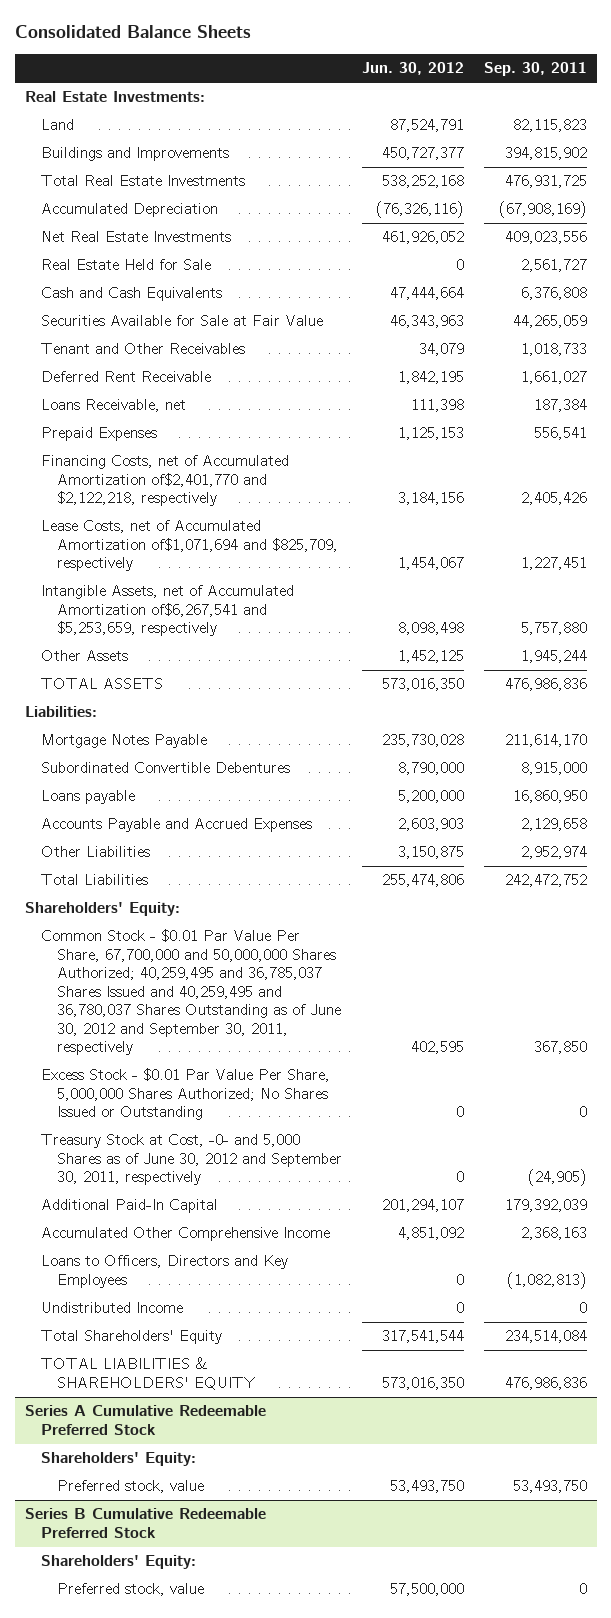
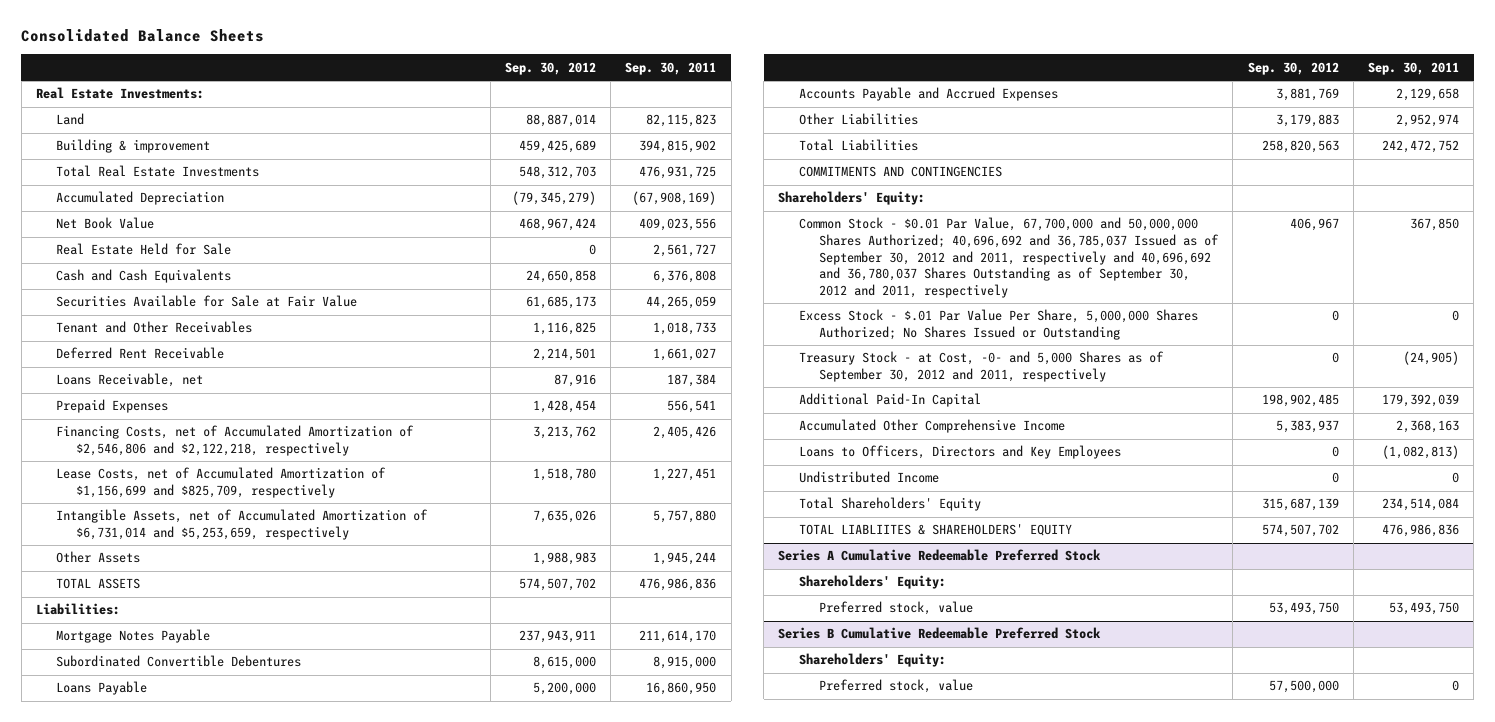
[361,62,464,76] Jun. 30, 2012 -> none
none -> [504,61,596,75] Sep. 30, 2012
[40,147,229,162] Buildings and Improvements -> [56,139,211,154] Building & improvement
[40,231,231,243] Net Real Estate Investments -> [56,217,155,230] Net Book Value
[40,455,289,507] Financing Costs, net of Accumulated Amortization of$2,401,770 and $2,122,218, respectively -> [56,425,415,457] Financing Costs, net of Accumulated Amortization of $2,546,806 and $2,122,218, respectively
[40,520,338,572] Lease Costs, net of Accumulated Amortization of$1,071,694 and $825,709, respectively -> [56,467,387,499] Lease Costs, net of Accumulated Amortization of $1,156,699 and $825,709, respectively
[40,585,294,637] Intangible Assets, net of Accumulated Amortization of$6,267,541 and $5,253,659, respectively -> [56,509,429,541] Intangible Assets, net of Accumulated Amortization of $6,731,014 and $5,253,659, respectively
[40,790,135,805] Loans payable -> [56,681,148,696] Loans Payable
none -> [798,166,1002,178] COMMITMENTS AND CONTINGENCIES
[40,929,341,1056] Common Stock - $0.01 Par Value Per Share, 67,700,000 and 50,000,000 Shares Authorized; 40,259,495 and 36,785,037 Shares Issued and 40,259,495 and 36,780,037 Shares Outstanding as of June 30, 2012 and September 30, 2011, respectively -> [798,217,1219,299] Common Stock - $0.01 Par Value, 67,700,000 and 50,000,000 Shares Authorized; 40,696,692 and 36,785,037 Issued as of September 30, 2012 and 2011, respectively and 40,696,692 and 36,780,037 Shares Outstanding as of September 30, 2012 and 2011, respectively
[40,1068,330,1121] Excess Stock - $0.01 Par Value Per Share, 5,000,000 Shares Authorized; No Shares Issued or Outstanding -> [798,309,1198,341] Excess Stock - $.01 Par Value Per Share, 5,000,000 Shares Authorized; No Shares Issued or Outstanding
[40,1134,342,1186] Treasury Stock at Cost, -0- and 5,000 Shares as of June 30, 2012 and September 30, 2011, respectively -> [798,351,1164,383] Treasury Stock - at Cost, -0- and 5,000 Shares as of September 30, 2012 and 2011, respectively
[40,1357,255,1390] TOTAL LIABILITIES & SHAREHOLDERS' EQUITY -> [798,524,1072,537] TOTAL LIABLIITES & SHAREHOLDERS' EQUITY

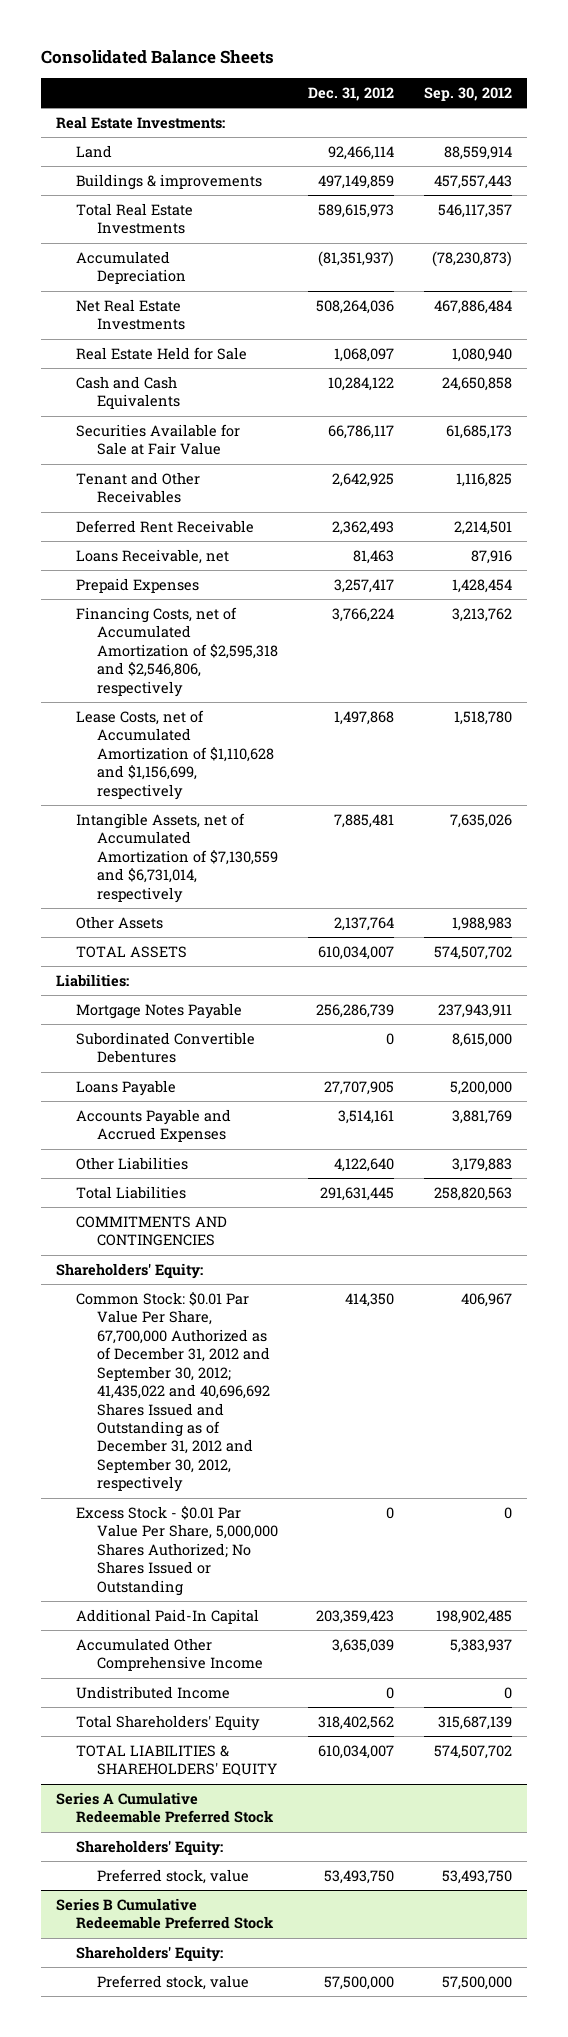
[625,61,717,75] Sep. 30, 2011 -> none
none -> [308,87,395,102] Dec. 31, 2012
[56,217,155,230] Net Book Value -> none
[525,114,596,128] 88,887,014 -> [444,145,513,160] 88,559,914
[56,139,211,154] Building & improvement -> [76,173,263,190] Buildings & improvements
[518,140,596,154] 459,425,689 -> [434,174,513,189] 457,557,443
[518,166,596,180] 548,312,703 -> [438,203,513,218] 546,117,357
[511,191,596,206] (79,345,279) -> [432,250,513,267] (78,230,873)
none -> [76,298,186,331] Net Real Estate Investments
[588,244,596,256] 0 -> [452,347,513,362] 1,080,940
[56,425,415,457] Financing Costs, net of Accumulated Amortization of $2,546,806 and $2,122,218, respectively -> [76,606,279,697] Financing Costs, net of Accumulated Amortization of $2,595,318 and $2,546,806, respectively
[56,467,387,499] Lease Costs, net of Accumulated Amortization of $1,156,699 and $825,709, respectively -> [76,709,275,800] Lease Costs, net of Accumulated Amortization of $1,110,628 and $1,156,699, respectively
[56,509,429,541] Intangible Assets, net of Accumulated Amortization of $6,731,014 and $5,253,659, respectively -> [76,812,279,903] Intangible Assets, net of Accumulated Amortization of $7,130,559 and $6,731,014, respectively
[798,351,1164,383] Treasury Stock - at Cost, -0- and 5,000 Shares as of September 30, 2012 and 2011, respectively -> none
[798,217,1219,299] Common Stock - $0.01 Par Value, 67,700,000 and 50,000,000 Shares Authorized; 40,696,692 and 36,785,037 Issued as of September 30, 2012 and 2011, respectively and 40,696,692 and 36,780,037 Shares Outstanding as of September 30, 2012 and 2011, respectively -> [76,1291,271,1493] Common Stock: $0.01 Par Value Per Share, 67,700,000 Authorized as of December 31, 2012 and September 30, 2012; 41,435,022 and 40,696,692 Shares Issued and Outstanding as of December 31, 2012 and September 30, 2012, respectively
[798,309,1198,341] Excess Stock - $.01 Par Value Per Share, 5,000,000 Shares Authorized; No Shares Issued or Outstanding -> [76,1505,279,1596] Excess Stock - $0.01 Par Value Per Share, 5,000,000 Shares Authorized; No Shares Issued or Outstanding
[798,445,1121,460] Loans to Officers, Directors and Key Employees -> none
[798,524,1072,537] TOTAL LIABLIITES & SHAREHOLDERS' EQUITY -> [76,1744,278,1777] TOTAL LIABILITIES & SHAREHOLDERS' EQUITY

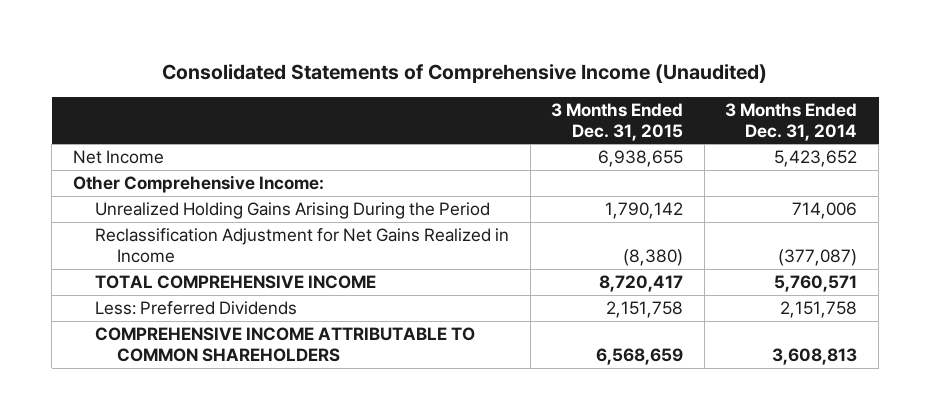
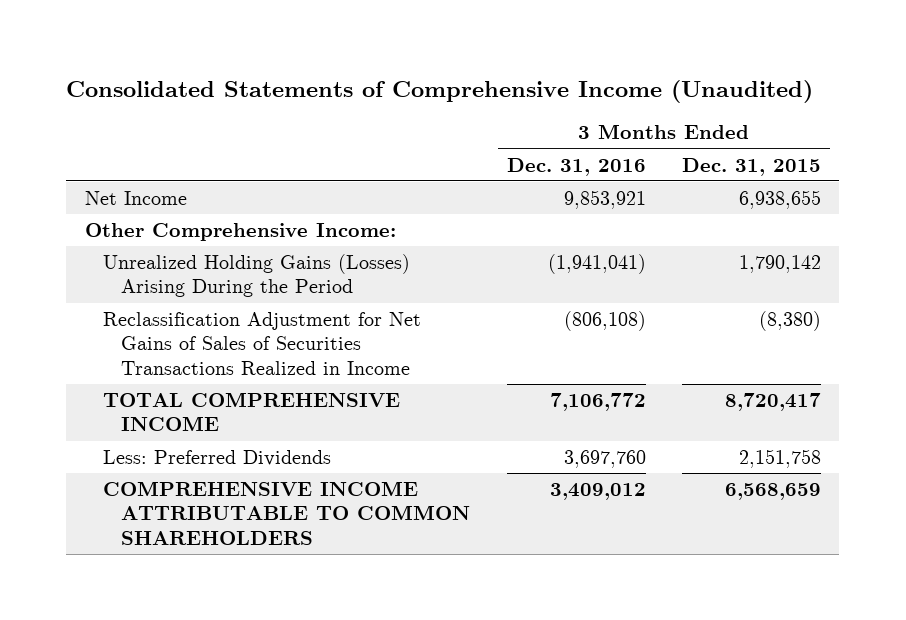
[725,102,858,141] 3 Months Ended Dec. 31, 2014 -> none
none -> [506,157,646,176] Dec. 31, 2016
[94,202,490,220] Unrealized Holding Gains Arising During the Period -> [102,253,410,298] Unrealized Holding Gains (Losses) Arising During the Period
[94,228,509,264] Reclassification Adjustment for Net Gains Realized in Income -> [102,311,421,375] Reclassification Adjustment for Net Gains of Sales of Securities Transactions Realized in Income

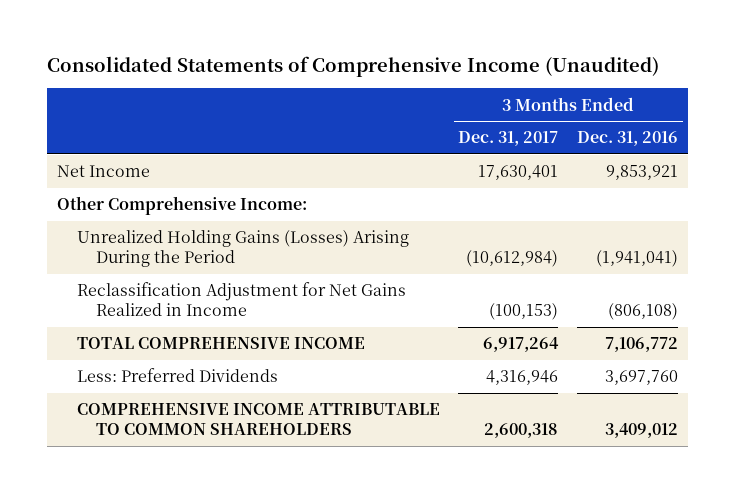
[682,157,822,176] Dec. 31, 2015 -> none
none -> [458,131,559,147] Dec. 31, 2017
[102,311,421,375] Reclassification Adjustment for Net Gains of Sales of Securities Transactions Realized in Income -> [76,282,406,317] Reclassification Adjustment for Net Gains Realized in Income

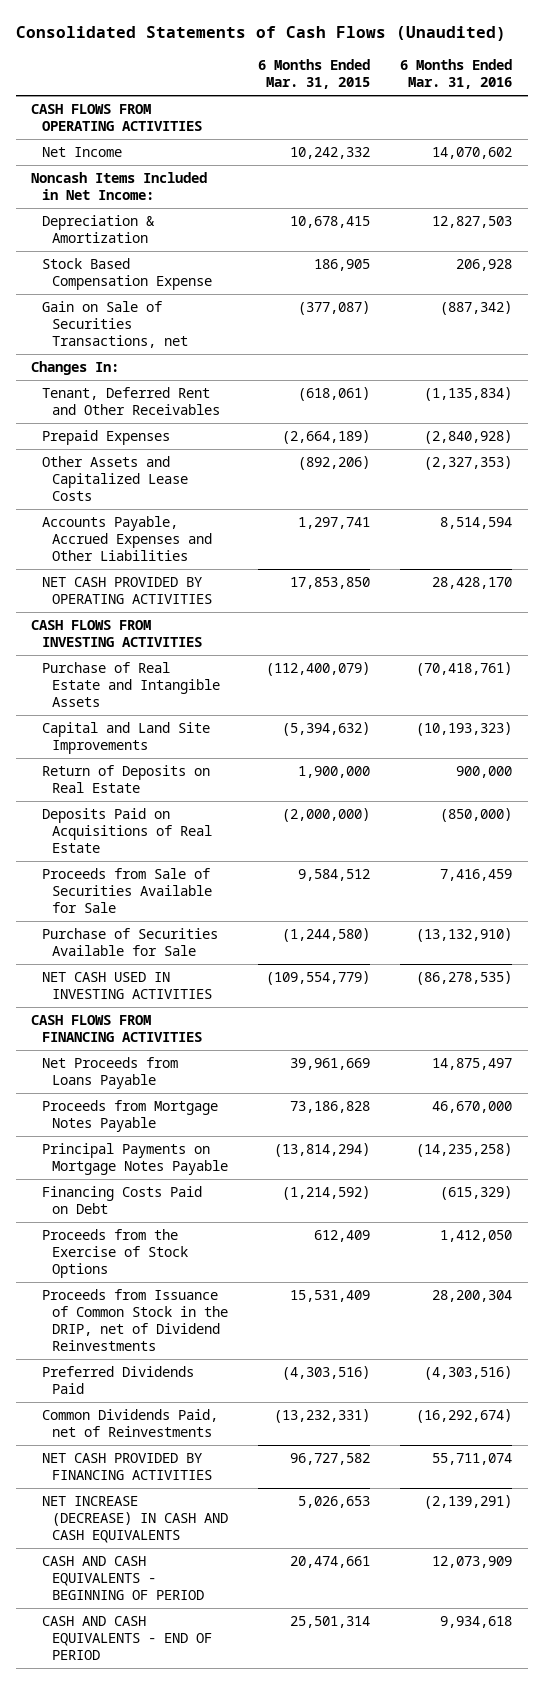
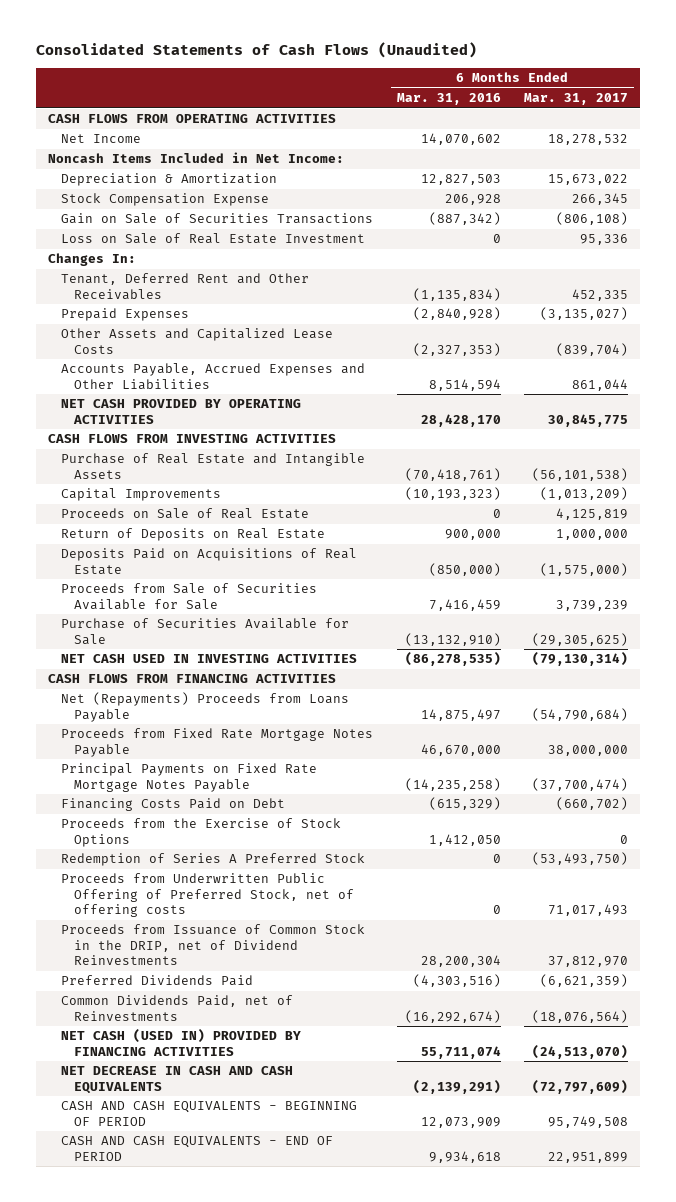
[258,59,371,90] 6 Months Ended Mar. 31, 2015 -> none
none -> [524,93,629,106] Mar. 31, 2017
[41,258,212,291] Stock Based Compensation Expense -> [61,193,270,207] Stock Compensation Expense
[41,301,188,348] Gain on Sale of Securities Transactions, net -> [61,213,374,225] Gain on Sale of Securities Transactions
none -> [61,233,366,245] Loss on Sale of Real Estate Investment
[41,722,210,755] Capital and Land Site Improvements -> [61,488,222,502] Capital Improvements
none -> [61,508,310,520] Proceeds on Sale of Real Estate
[41,1057,178,1090] Net Proceeds from Loans Payable -> [61,692,350,722] Net (Repayments) Proceeds from Loans Payable
[41,1100,218,1133] Proceeds from Mortgage Notes Payable -> [61,728,374,757] Proceeds from Fixed Rate Mortgage Notes Payable
[41,1143,228,1176] Principal Payments on Mortgage Notes Payable -> [61,763,318,792] Principal Payments on Fixed Rate Mortgage Notes Payable
none -> [61,853,366,867] Redemption of Series A Preferred Stock
none -> [61,873,355,917] Proceeds from Underwritten Public Offering of Preferred Stock, net of offering costs
[41,1453,212,1481] NET CASH PROVIDED BY FINANCING ACTIVITIES -> [61,1029,302,1056] NET CASH (USED IN) PROVIDED BY FINANCING ACTIVITIES
[41,1496,228,1543] NET INCREASE (DECREASE) IN CASH AND CASH EQUIVALENTS -> [61,1066,294,1094] NET DECREASE IN CASH AND CASH EQUIVALENTS

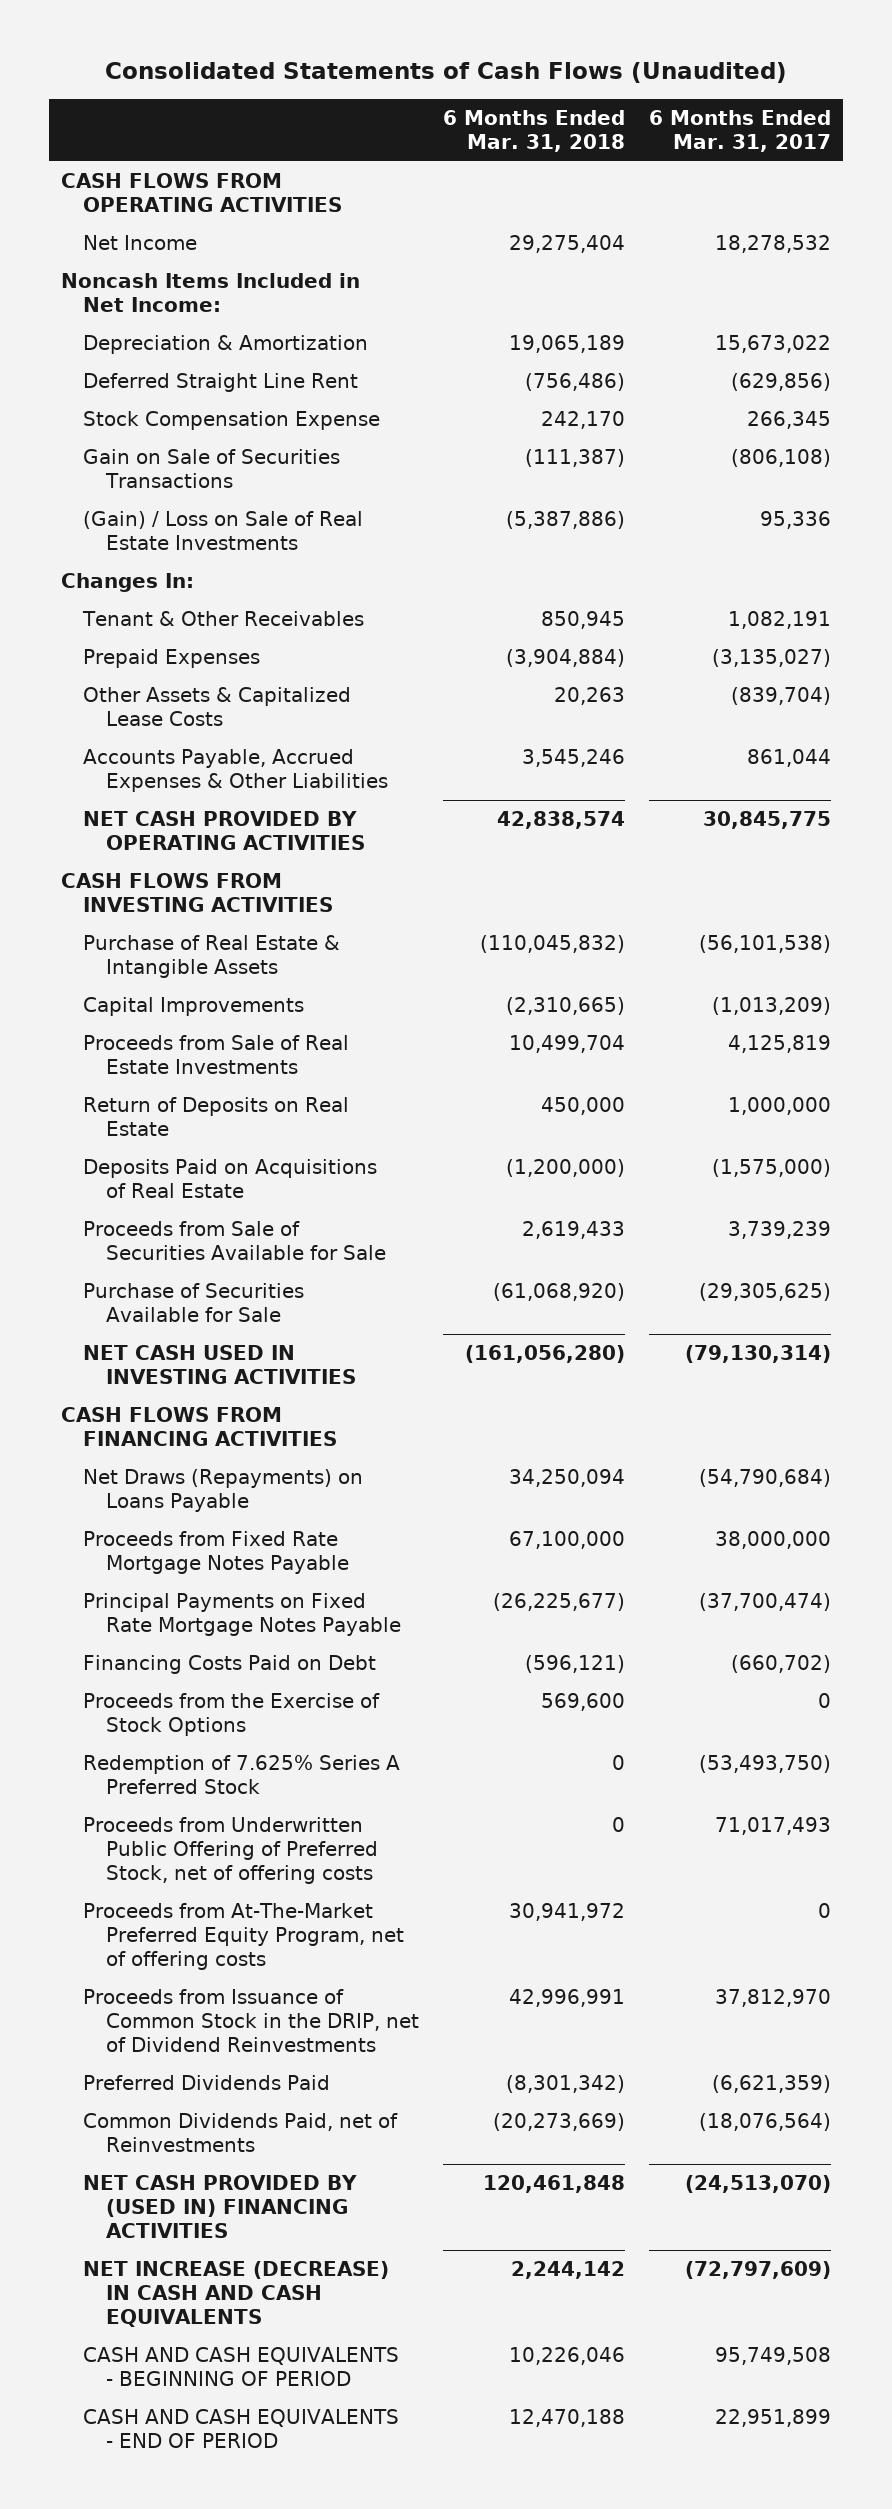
[396,93,501,106] Mar. 31, 2016 -> none
none -> [443,109,626,152] 6 Months Ended Mar. 31, 2018
none -> [83,372,359,392] Deferred Straight Line Rent
[61,233,366,245] Loss on Sale of Real Estate Investment -> [83,510,364,551] (Gain) / Loss on Sale of Real Estate Investments
[61,273,310,300] Tenant, Deferred Rent and Other Receivables -> [82,610,365,626] Tenant & Other Receivables
[572,288,629,301] 452,335 -> [727,610,831,629] 1,082,191
[61,328,334,354] Other Assets and Capitalized Lease Costs -> [83,686,352,727] Other Assets & Capitalized Lease Costs
[61,363,366,390] Accounts Payable, Accrued Expenses and Other Liabilities -> [83,748,389,793] Accounts Payable, Accrued Expenses & Other Liabilities
[61,453,366,479] Purchase of Real Estate and Intangible Assets -> [83,934,341,979] Purchase of Real Estate & Intangible Assets
[61,508,310,520] Proceeds on Sale of Real Estate -> [83,1034,350,1075] Proceeds from Sale of Real Estate Investments
[61,692,350,722] Net (Repayments) Proceeds from Loans Payable -> [83,1468,364,1513] Net Draws (Repayments) on Loans Payable
[61,853,366,867] Redemption of Series A Preferred Stock -> [83,1754,401,1795] Redemption of 7.625% Series A Preferred Stock
none -> [83,1902,405,1971] Proceeds from At-The-Market Preferred Equity Program, net of offering costs
[61,1029,302,1056] NET CASH (USED IN) PROVIDED BY FINANCING ACTIVITIES -> [83,2174,358,2239] NET CASH PROVIDED BY (USED IN) FINANCING ACTIVITIES
[61,1066,294,1094] NET DECREASE IN CASH AND CASH EQUIVALENTS -> [83,2260,390,2328] NET INCREASE (DECREASE) IN CASH AND CASH EQUIVALENTS

